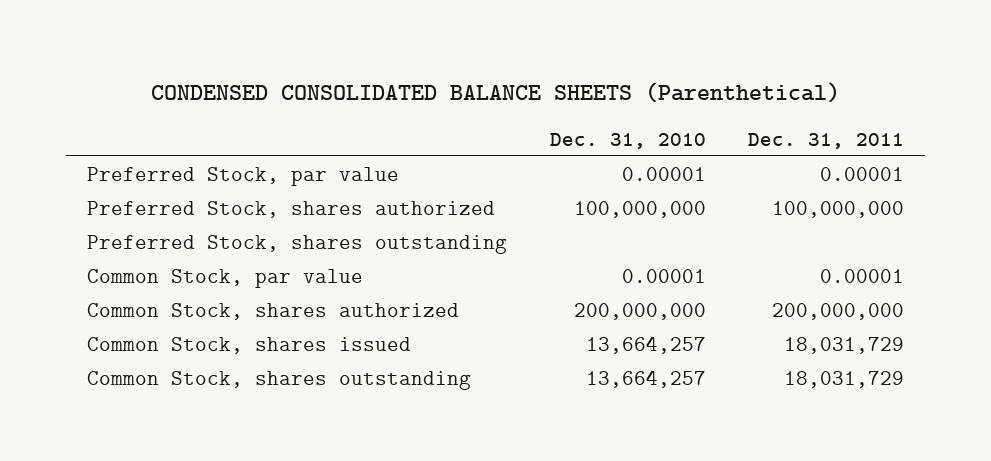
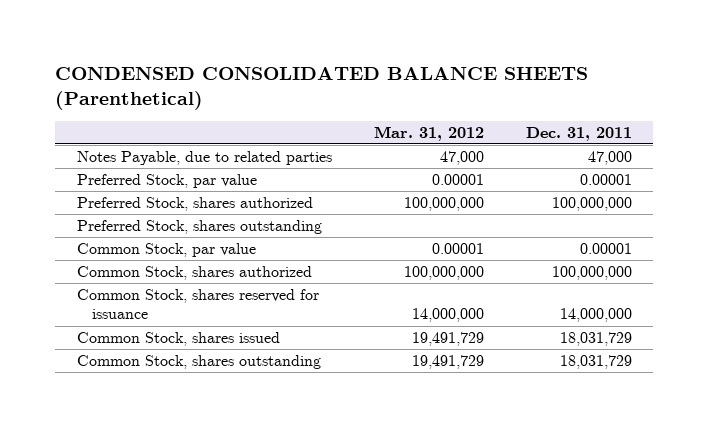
[549,132,706,149] Dec. 31, 2010 -> none
none -> [373,125,484,141] Mar. 31, 2012
none -> [76,151,332,166] Notes Payable, due to related parties
[771,302,904,320] 200,000,000 -> [551,266,632,281] 100,000,000
none -> [76,289,319,320] Common Stock, shares reserved for issuance

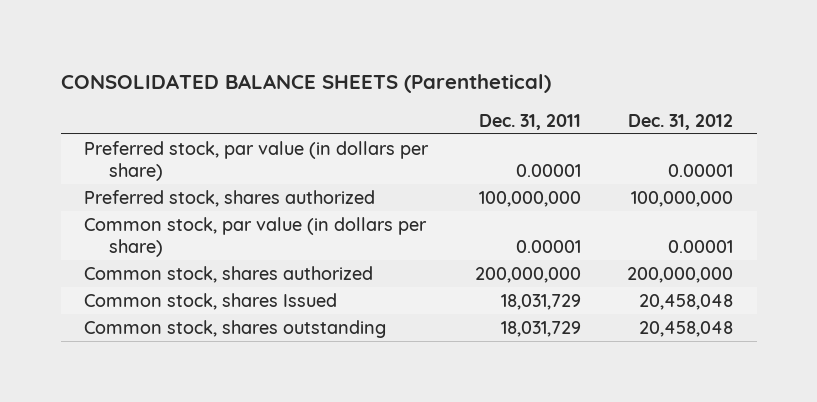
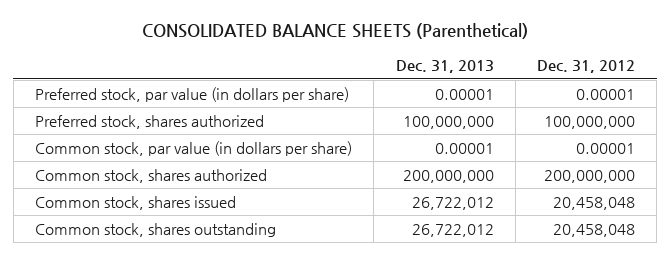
[478,113,581,130] Dec. 31, 2011 -> none
none -> [395,60,494,74] Dec. 31, 2013
[84,293,338,311] Common stock, shares Issued -> [35,195,237,210] Common stock, shares issued

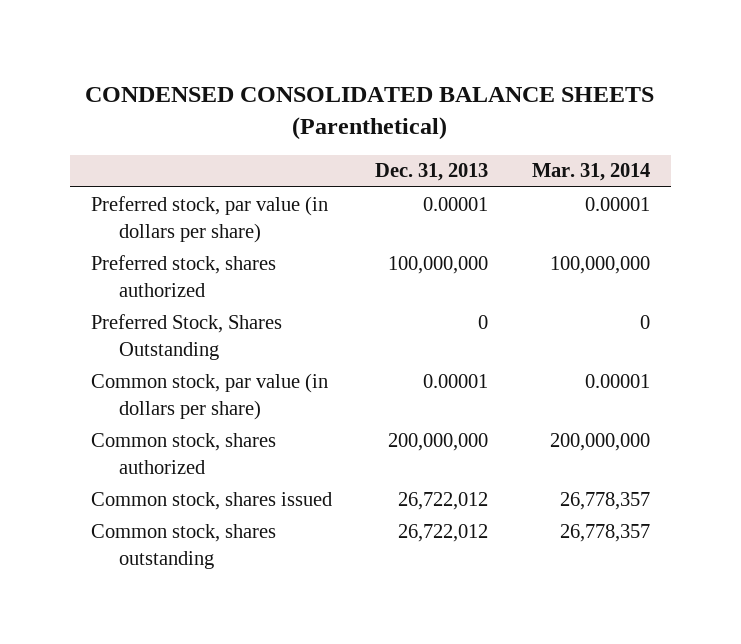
[142,23,529,40] CONSOLIDATED BALANCE SHEETS (Parenthetical) -> [85,86,655,140] CONDENSED CONSOLIDATED BALANCE SHEETS (Parenthetical)
[537,60,636,74] Dec. 31, 2012 -> none
none -> [531,163,650,182] Mar. 31, 2014
none -> [91,313,283,360] Preferred Stock, Shares Outstanding

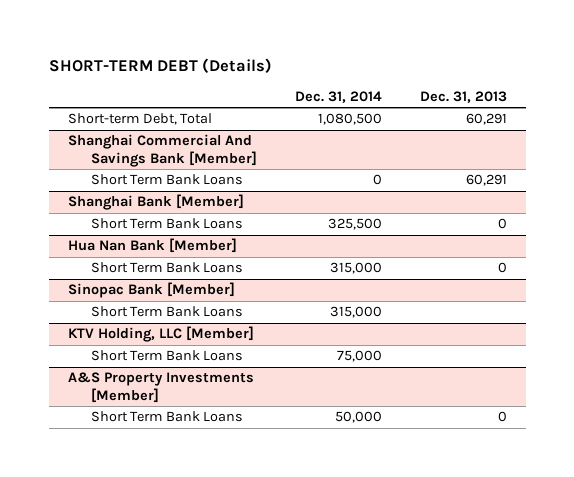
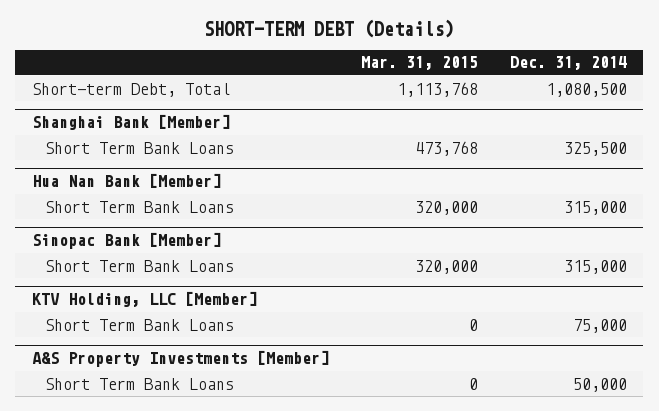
[419,90,507,103] Dec. 31, 2013 -> none
none -> [360,56,478,71] Mar. 31, 2015
[67,134,257,167] Shanghai Commercial And Savings Bank [Member] -> none
[90,174,243,186] Short Term Bank Loans -> none

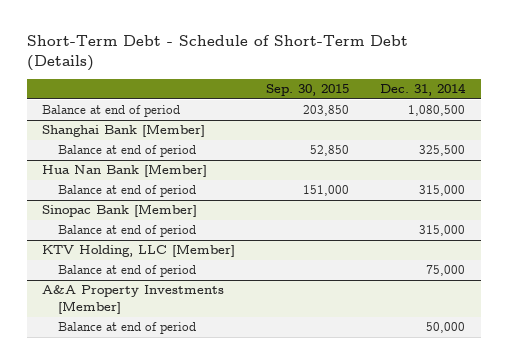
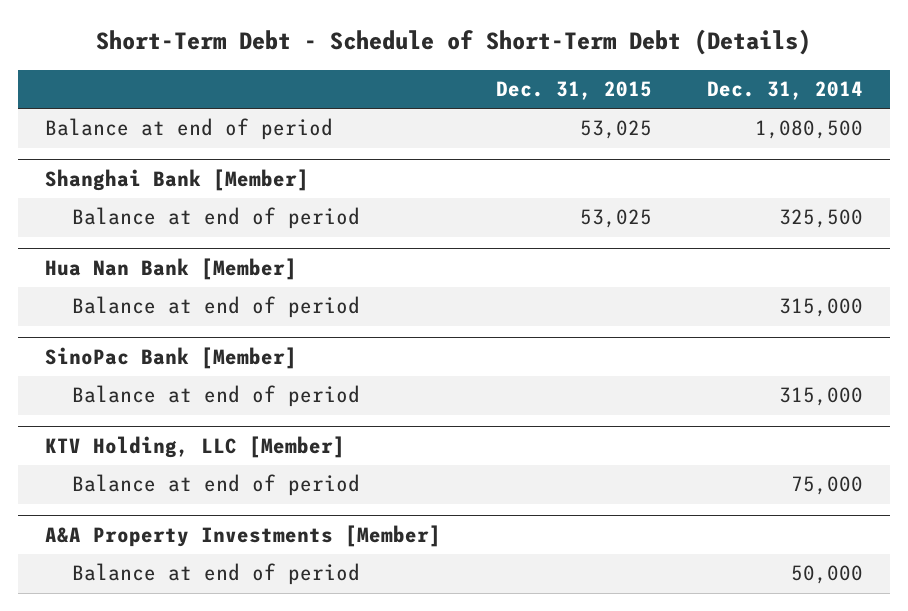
[266,84,350,97] Sep. 30, 2015 -> none
none -> [495,81,652,101] Dec. 31, 2015
[42,204,198,218] Sinopac Bank [Member] -> [45,347,298,370] SinoPac Bank [Member]

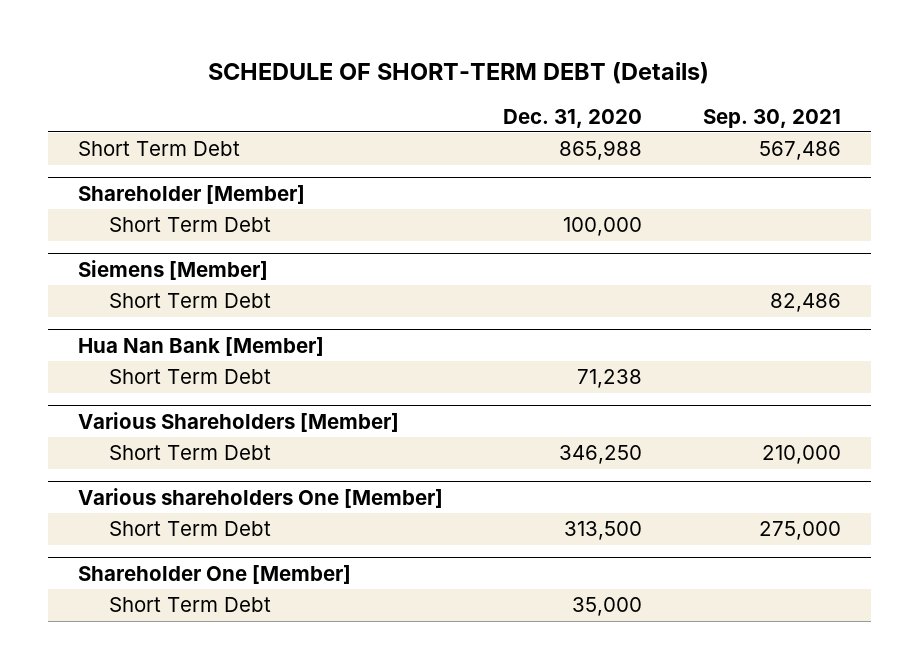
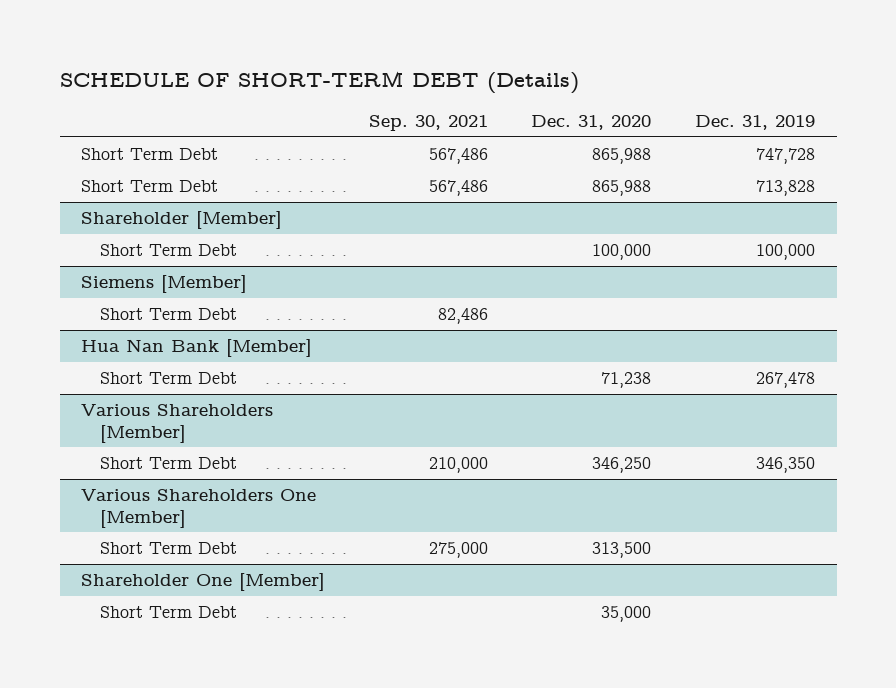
none -> [694,114,815,130] Dec. 31, 2019
none -> [81,179,219,192] Short Term Debt
[78,487,444,508] Various shareholders One [Member] -> [81,488,317,528] Various Shareholders One [Member]

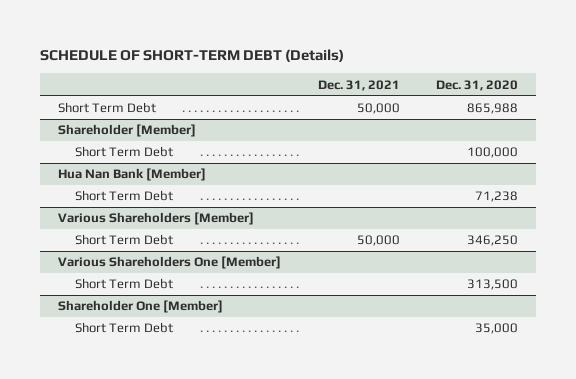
[368,114,488,131] Sep. 30, 2021 -> none
[694,114,815,130] Dec. 31, 2019 -> none
none -> [317,79,400,91] Dec. 31, 2021
[81,179,219,192] Short Term Debt -> none
[81,274,248,293] Siemens [Member] -> none
[100,307,238,320] Short Term Debt -> none

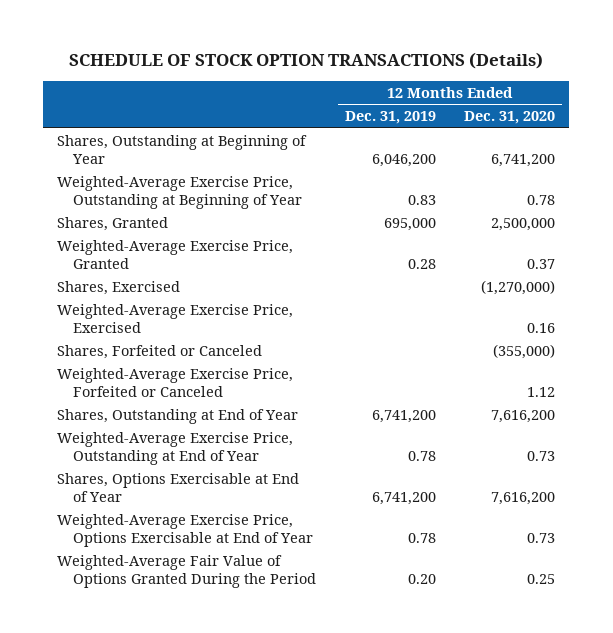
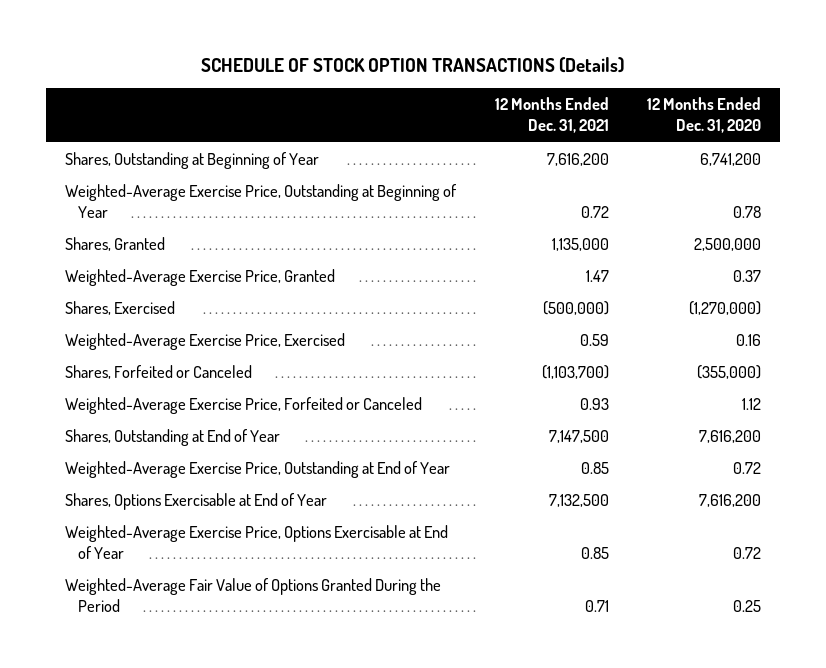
[344,111,436,125] Dec. 31, 2019 -> none
none -> [494,97,609,134] 12 Months Ended Dec. 31, 2021
[527,450,556,461] 0.73 -> [732,462,761,475] 0.72
[527,532,556,543] 0.73 -> [732,547,761,560] 0.72

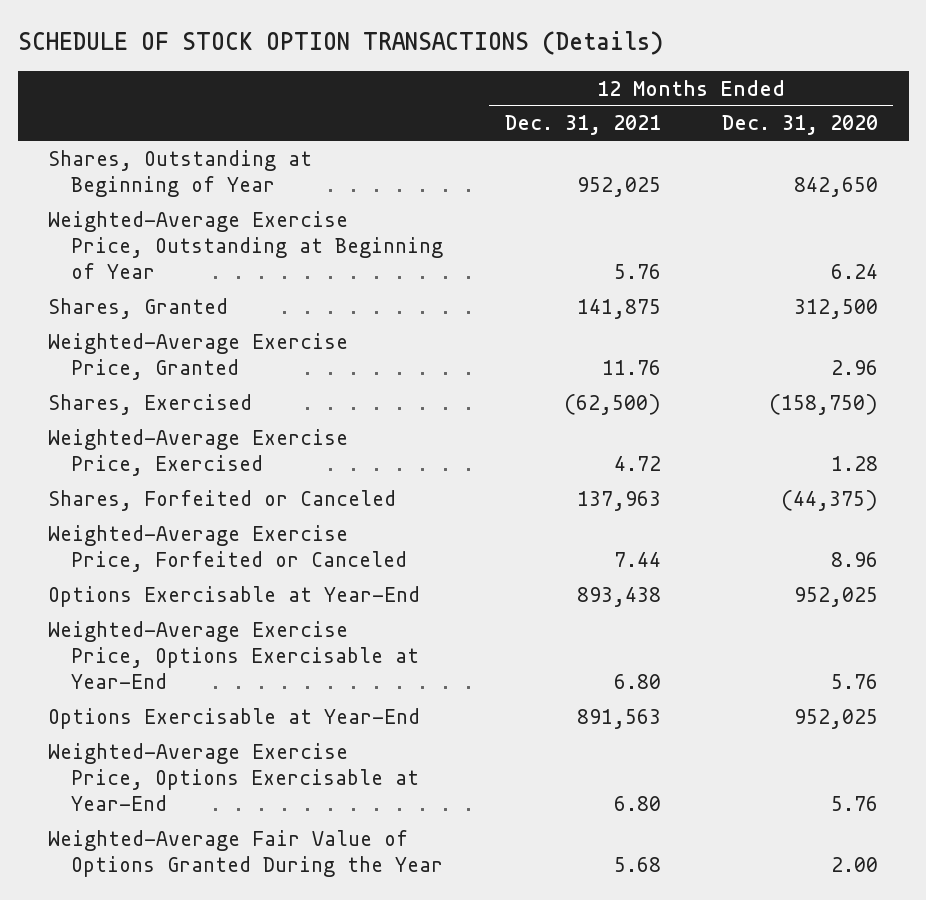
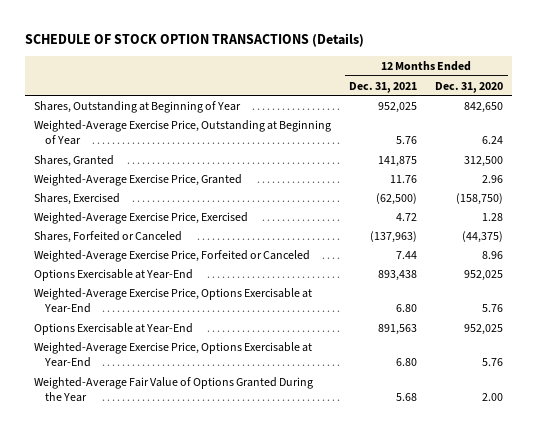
[576,490,661,511] 137,963 -> [370,230,418,243] (137,963)

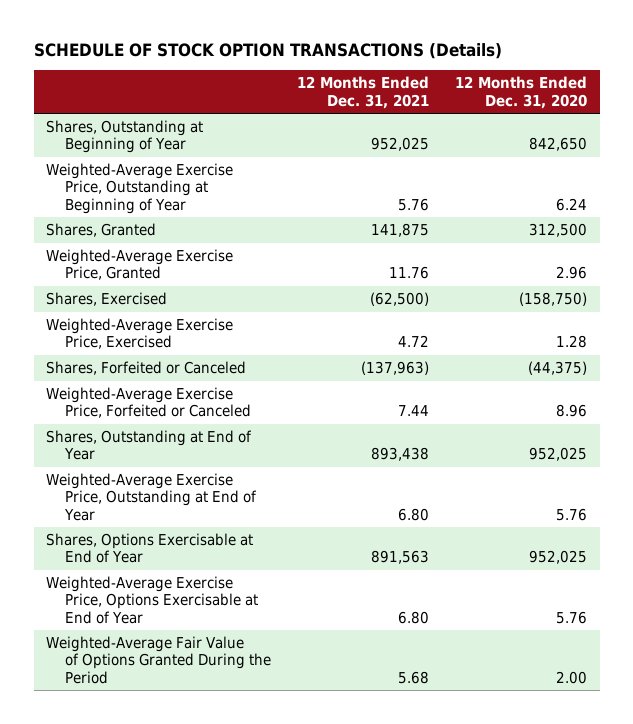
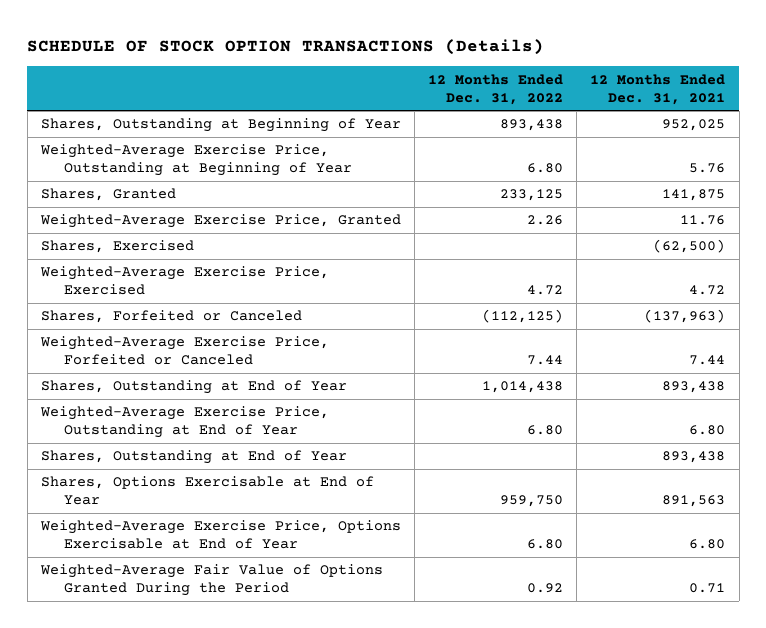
[454,76,587,109] 12 Months Ended Dec. 31, 2020 -> none
none -> [428,73,564,105] 12 Months Ended Dec. 31, 2022
none -> [40,450,347,465] Shares, Outstanding at End of Year
[398,670,430,684] 5.68 -> [689,583,726,594] 0.71

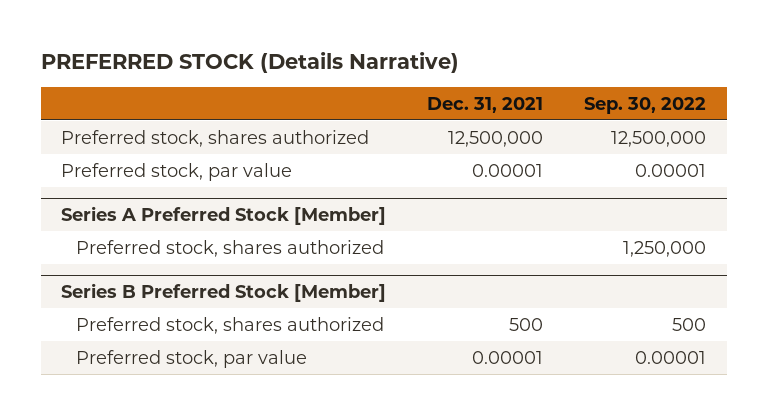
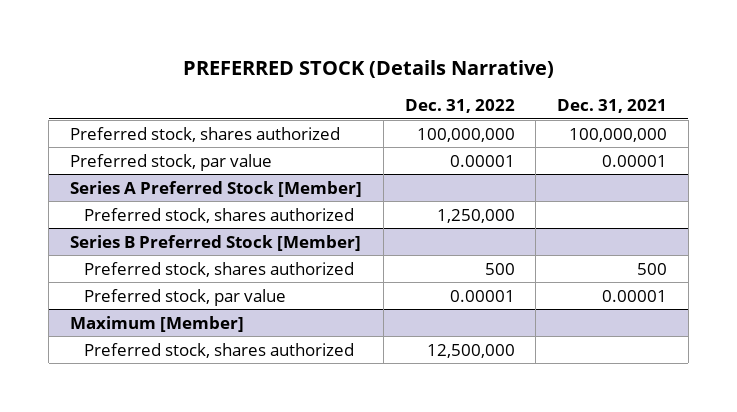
[584,96,707,114] Sep. 30, 2022 -> none
none -> [404,99,515,114] Dec. 31, 2022
[448,130,544,147] 12,500,000 -> [569,127,668,142] 100,000,000
none -> [70,315,245,332] Maximum [Member]
none -> [84,342,355,358] Preferred stock, shares authorized

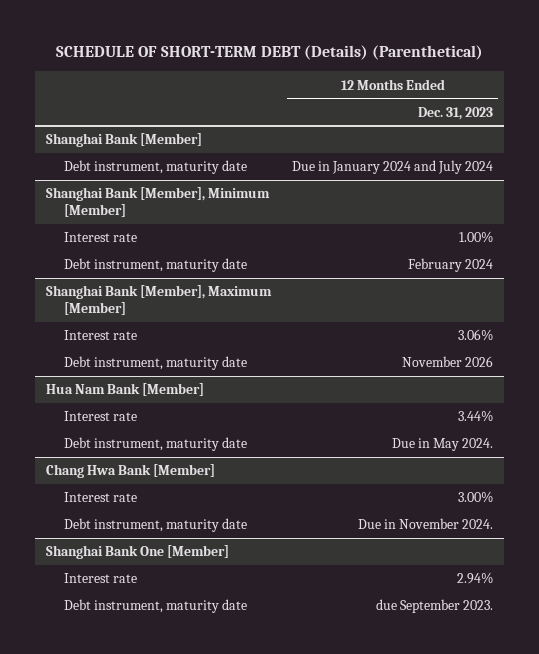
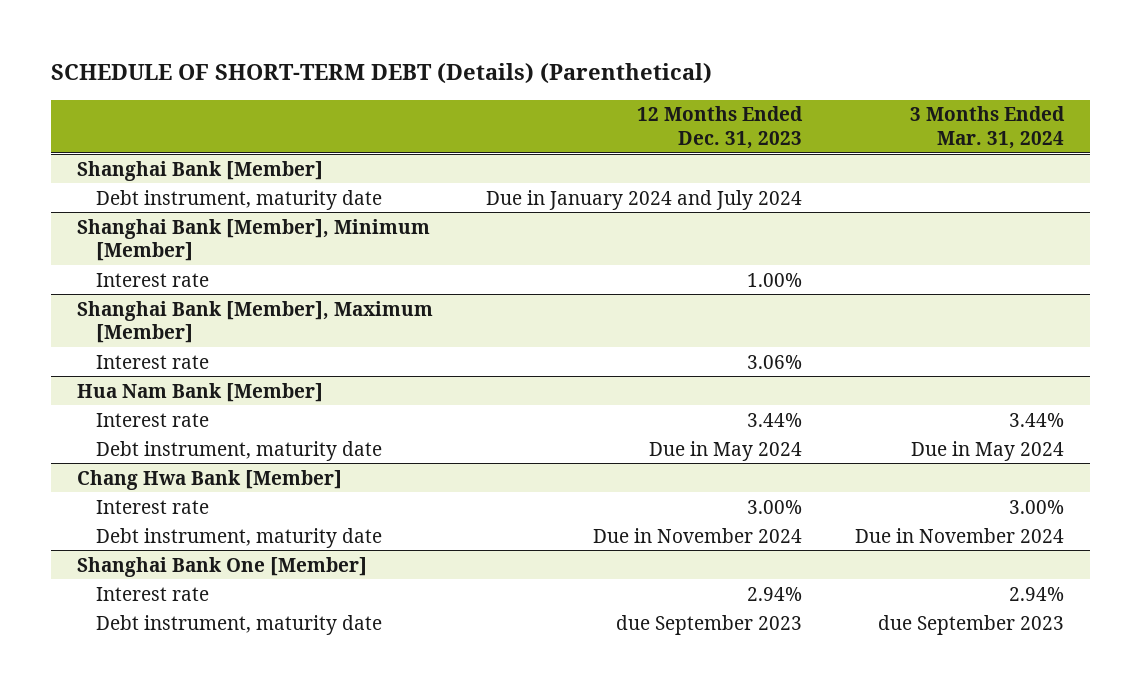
none -> [910,106,1066,149] 3 Months Ended Mar. 31, 2024
[63,258,247,273] Debt instrument, maturity date -> none
[63,356,247,371] Debt instrument, maturity date -> none
[392,438,494,452] Due in May 2024. -> [649,440,803,461] Due in May 2024
[358,518,494,530] Due in November 2024. -> [593,527,803,543] Due in November 2024
[376,599,494,614] due September 2023. -> [616,614,803,635] due September 2023

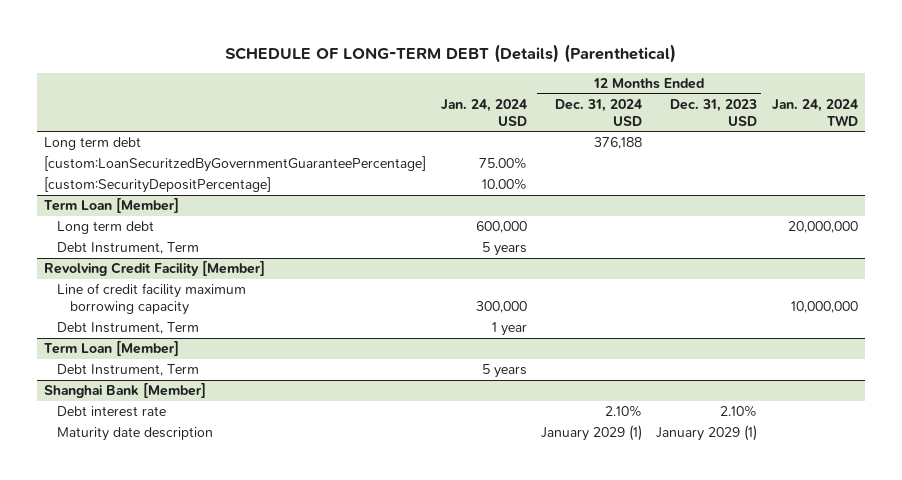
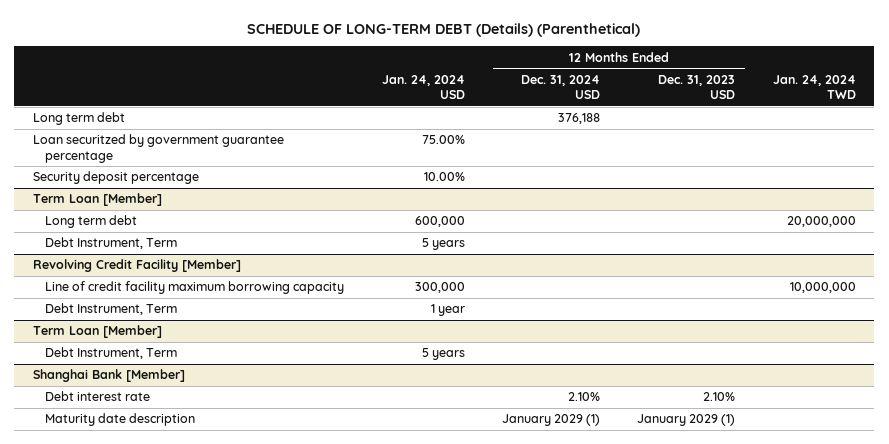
[44,156,427,173] [custom:LoanSecuritzedByGovernmentGuaranteePercentage] -> [33,134,285,163] Loan securitzed by government guarantee percentage
[44,177,272,194] [custom:SecurityDepositPercentage] -> [33,171,200,185] Security deposit percentage

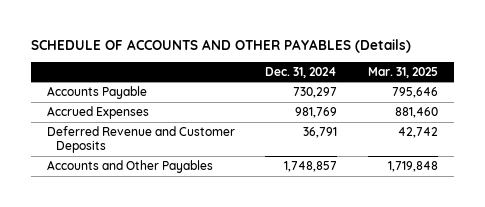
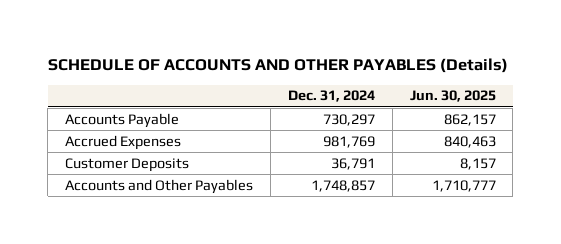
[368,66,439,78] Mar. 31, 2025 -> none
none -> [409,90,496,103] Jun. 30, 2025
[46,126,235,154] Deferred Revenue and Customer Deposits -> [65,157,190,172] Customer Deposits

